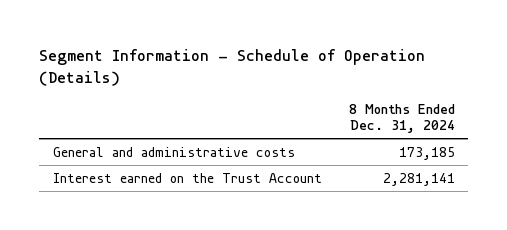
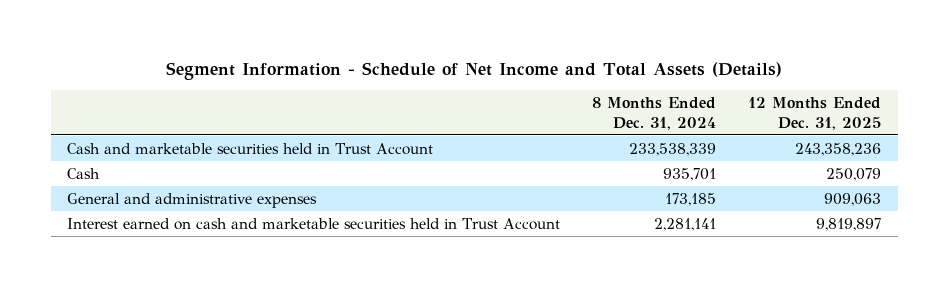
[39,48,426,86] Segment Information - Schedule of Operation (Details) -> [166,61,783,80] Segment Information - Schedule of Net Income and Total Assets (Details)
none -> [748,96,882,130] 12 Months Ended Dec. 31, 2025
none -> [66,142,433,155] Cash and marketable securities held in Trust Account
none -> [66,167,100,179] Cash
[52,146,295,157] General and administrative costs -> [66,192,317,208] General and administrative expenses
[52,172,322,183] Interest earned on the Trust Account -> [66,217,560,230] Interest earned on cash and marketable securities held in Trust Account

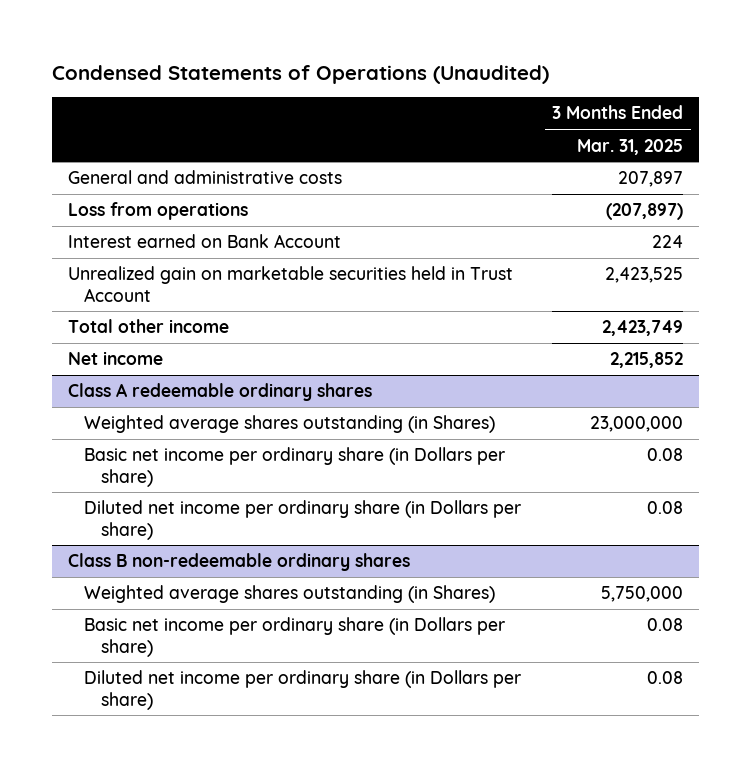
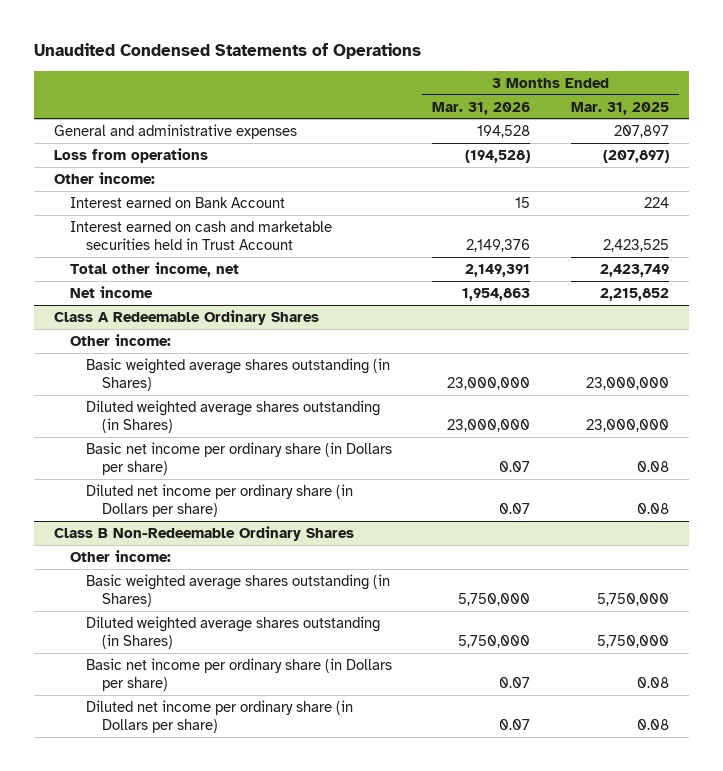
[52,64,550,84] Condensed Statements of Operations (Unaudited) -> [33,43,421,60] Unaudited Condensed Statements of Operations
none -> [432,101,531,115] Mar. 31, 2026
[67,170,342,185] General and administrative costs -> [53,123,297,139] General and administrative expenses
none -> [53,171,155,184] Other income:
[67,266,513,302] Unrealized gain on marketable securities held in Trust Account -> [69,220,332,251] Interest earned on cash and marketable securities held in Trust Account
[67,319,229,334] Total other income -> [69,261,239,277] Total other income, net
[67,383,372,402] Class A redeemable ordinary shares -> [53,309,319,325] Class A Redeemable Ordinary Shares
none -> [69,333,171,346] Other income:
[84,415,496,434] Weighted average shares outstanding (in Shares) -> [85,357,390,392] Basic weighted average shares outstanding (in Shares)
none -> [85,399,380,434] Diluted weighted average shares outstanding (in Shares)
[67,553,410,572] Class B non-redeemable ordinary shares -> [53,525,354,541] Class B Non-Redeemable Ordinary Shares
none -> [69,549,171,562] Other income:
[84,585,496,604] Weighted average shares outstanding (in Shares) -> [85,573,390,608] Basic weighted average shares outstanding (in Shares)
none -> [85,615,380,650] Diluted weighted average shares outstanding (in Shares)

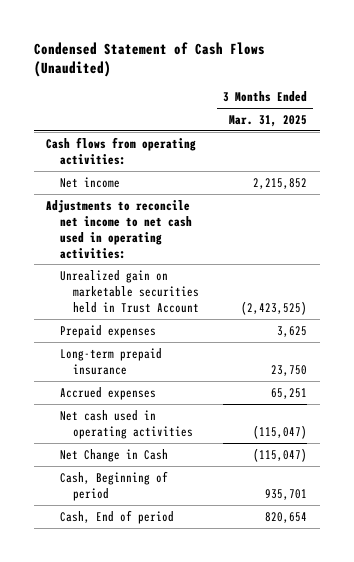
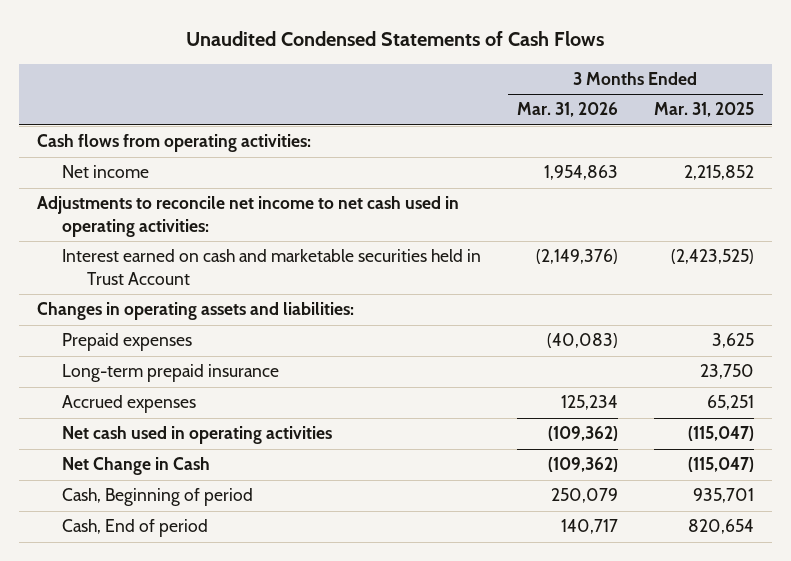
[34,41,266,78] Condensed Statement of Cash Flows (Unaudited) -> [186,30,605,46] Unaudited Condensed Statements of Cash Flows
none -> [516,102,618,118] Mar. 31, 2026
[59,269,199,313] Unrealized gain on marketable securities held in Trust Account -> [62,249,482,285] Interest earned on cash and marketable securities held in Trust Account
none -> [36,302,354,321] Changes in operating assets and liabilities:

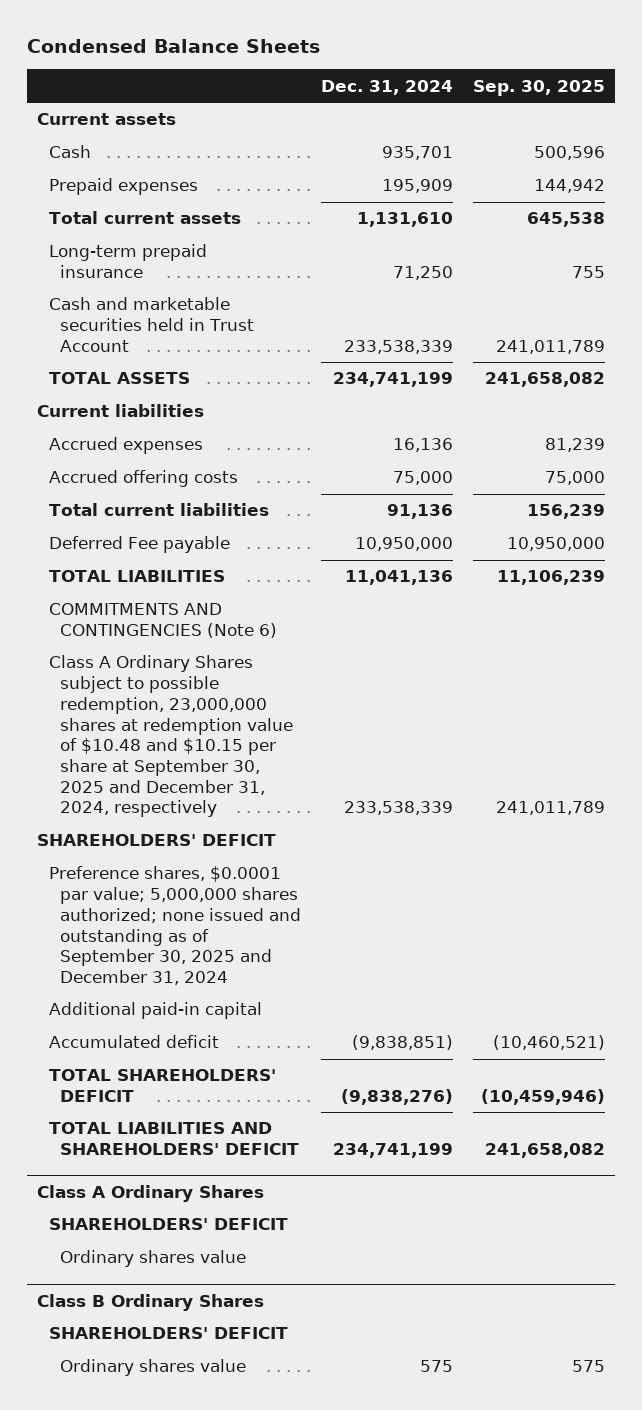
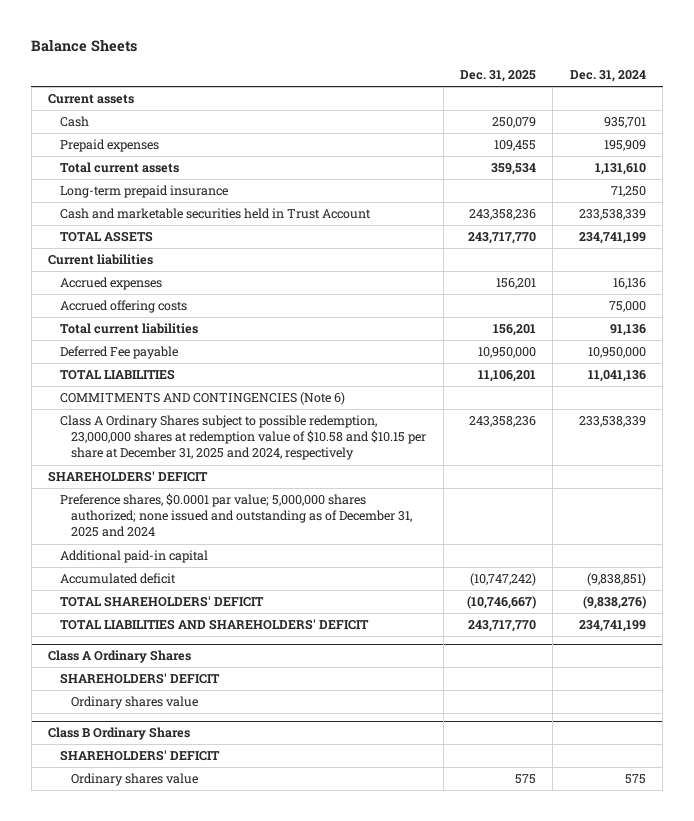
[27,38,321,53] Condensed Balance Sheets -> [31,38,138,52] Balance Sheets
[472,79,605,96] Sep. 30, 2025 -> none
none -> [460,70,537,83] Dec. 31, 2025
[48,655,294,818] Class A Ordinary Shares subject to possible redemption, 23,000,000 shares at redemption value of $10.48 and $10.15 per share at September 30, 2025 and December 31, 2024, respectively -> [59,415,427,461] Class A Ordinary Shares subject to possible redemption, 23,000,000 shares at redemption value of $10.58 and $10.15 per share at December 31, 2025 and 2024, respectively
[48,866,302,986] Preference shares, $0.0001 par value; 5,000,000 shares authorized; none issued and outstanding as of September 30, 2025 and December 31, 2024 -> [59,493,413,538] Preference shares, $0.0001 par value; 5,000,000 shares authorized; none issued and outstanding as of December 31, 2025 and 2024

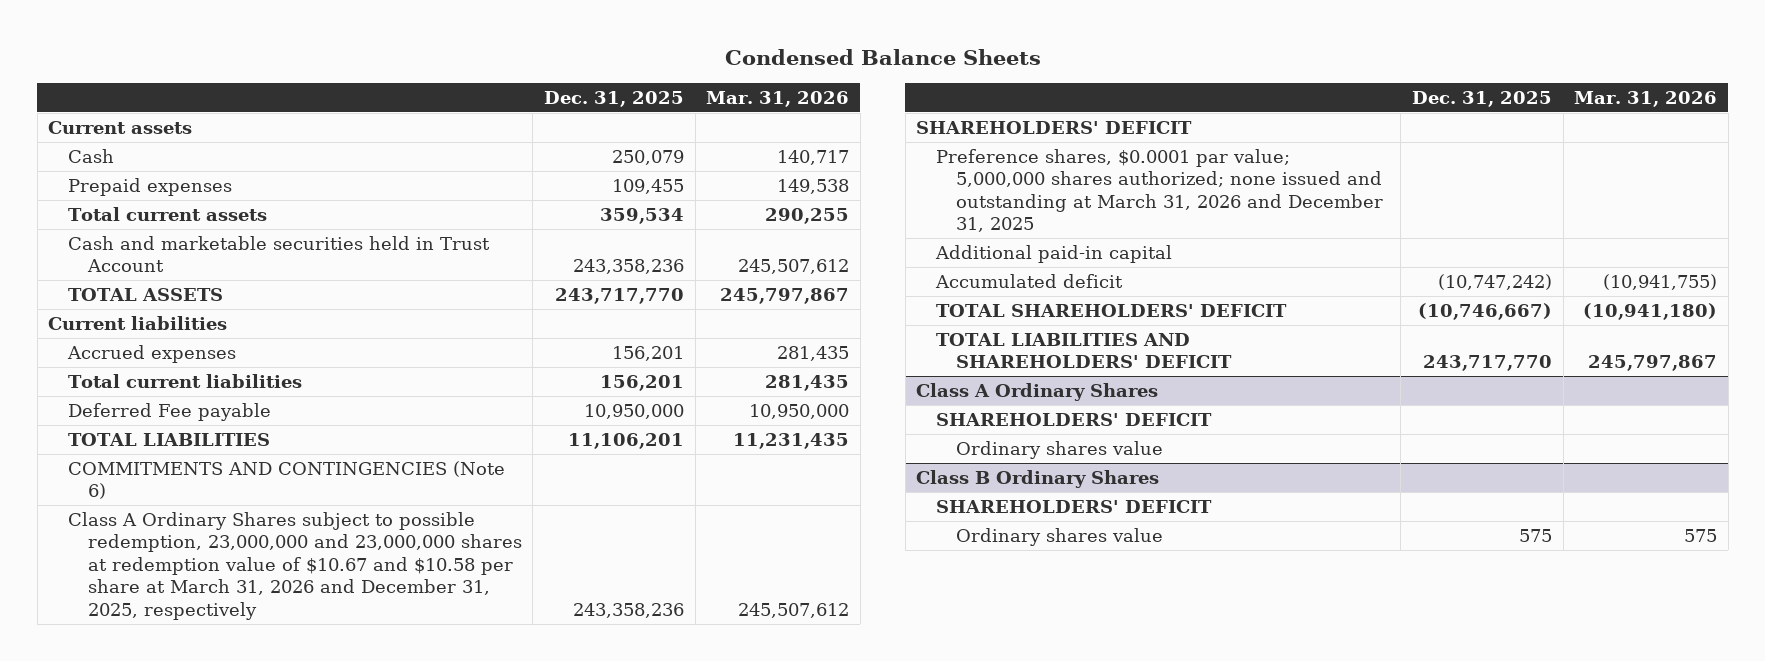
[31,38,138,52] Balance Sheets -> [724,48,1041,65] Condensed Balance Sheets
[569,70,646,83] Dec. 31, 2024 -> none
none -> [706,90,850,107] Mar. 31, 2026
[59,185,228,199] Long-term prepaid insurance -> none
[59,300,187,314] Accrued offering costs -> none
[59,415,427,461] Class A Ordinary Shares subject to possible redemption, 23,000,000 shares at redemption value of $10.58 and $10.15 per share at December 31, 2025 and 2024, respectively -> [68,512,522,620] Class A Ordinary Shares subject to possible redemption, 23,000,000 and 23,000,000 shares at redemption value of $10.67 and $10.58 per share at March 31, 2026 and December 31, 2025, respectively
[59,493,413,538] Preference shares, $0.0001 par value; 5,000,000 shares authorized; none issued and outstanding as of December 31, 2025 and 2024 -> [935,149,1383,233] Preference shares, $0.0001 par value; 5,000,000 shares authorized; none issued and outstanding at March 31, 2026 and December 31, 2025

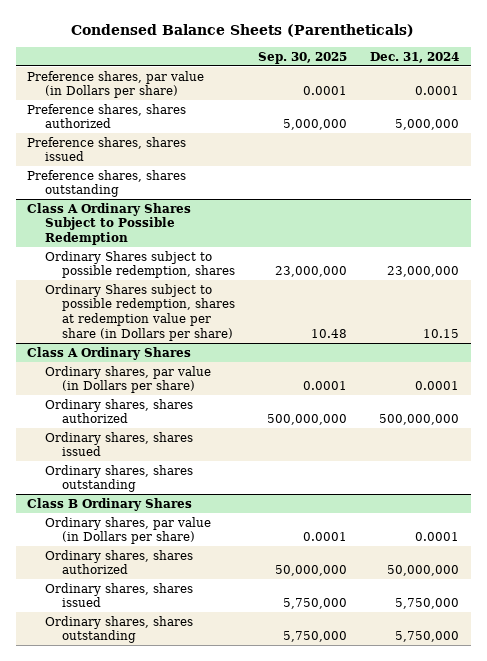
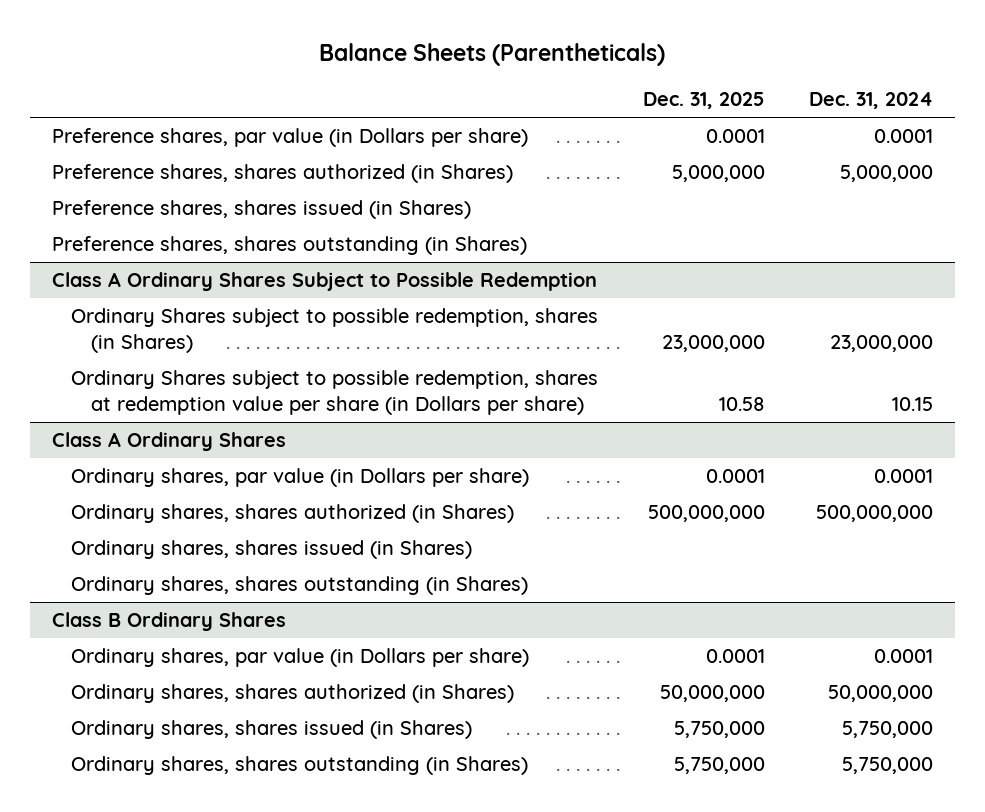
[71,23,415,37] Condensed Balance Sheets (Parentheticals) -> [319,42,666,66] Balance Sheets (Parentheticals)
[258,51,348,64] Sep. 30, 2025 -> none
none -> [642,92,765,110] Dec. 31, 2025
[27,103,187,129] Preference shares, shares authorized -> [51,164,513,184] Preference shares, shares authorized (in Shares)
[27,136,187,162] Preference shares, shares issued -> [51,200,471,220] Preference shares, shares issued (in Shares)
[27,169,187,198] Preference shares, shares outstanding -> [51,236,527,256] Preference shares, shares outstanding (in Shares)
[44,250,236,279] Ordinary Shares subject to possible redemption, shares -> [71,308,599,353] Ordinary Shares subject to possible redemption, shares (in Shares)
[44,398,193,424] Ordinary shares, shares authorized -> [71,504,515,524] Ordinary shares, shares authorized (in Shares)
[44,431,193,457] Ordinary shares, shares issued -> [71,540,473,560] Ordinary shares, shares issued (in Shares)
[44,464,193,493] Ordinary shares, shares outstanding -> [71,576,529,596] Ordinary shares, shares outstanding (in Shares)
[44,549,193,575] Ordinary shares, shares authorized -> [71,684,515,704] Ordinary shares, shares authorized (in Shares)
[44,582,193,608] Ordinary shares, shares issued -> [71,720,473,740] Ordinary shares, shares issued (in Shares)
[44,615,193,644] Ordinary shares, shares outstanding -> [71,756,529,776] Ordinary shares, shares outstanding (in Shares)

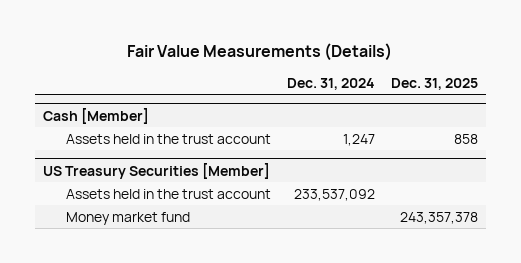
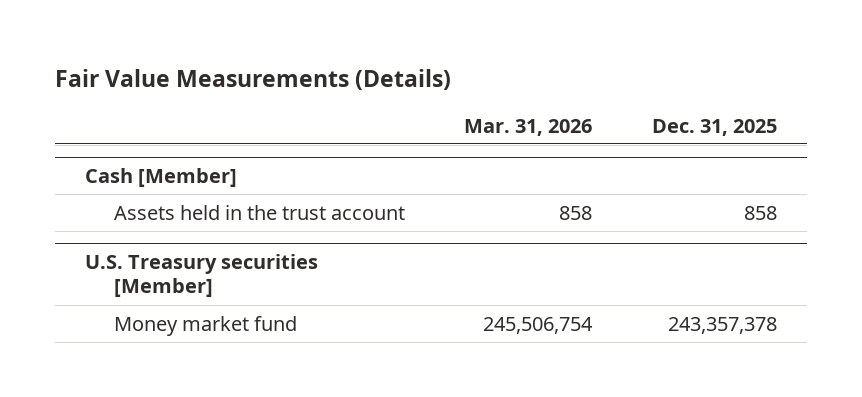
[286,77,375,90] Dec. 31, 2024 -> none
none -> [464,118,593,136] Mar. 31, 2026
[65,188,271,199] Assets held in the trust account -> none
[43,162,271,179] US Treasury Securities [Member] -> [84,253,318,298] U.S. Treasury securities [Member]

